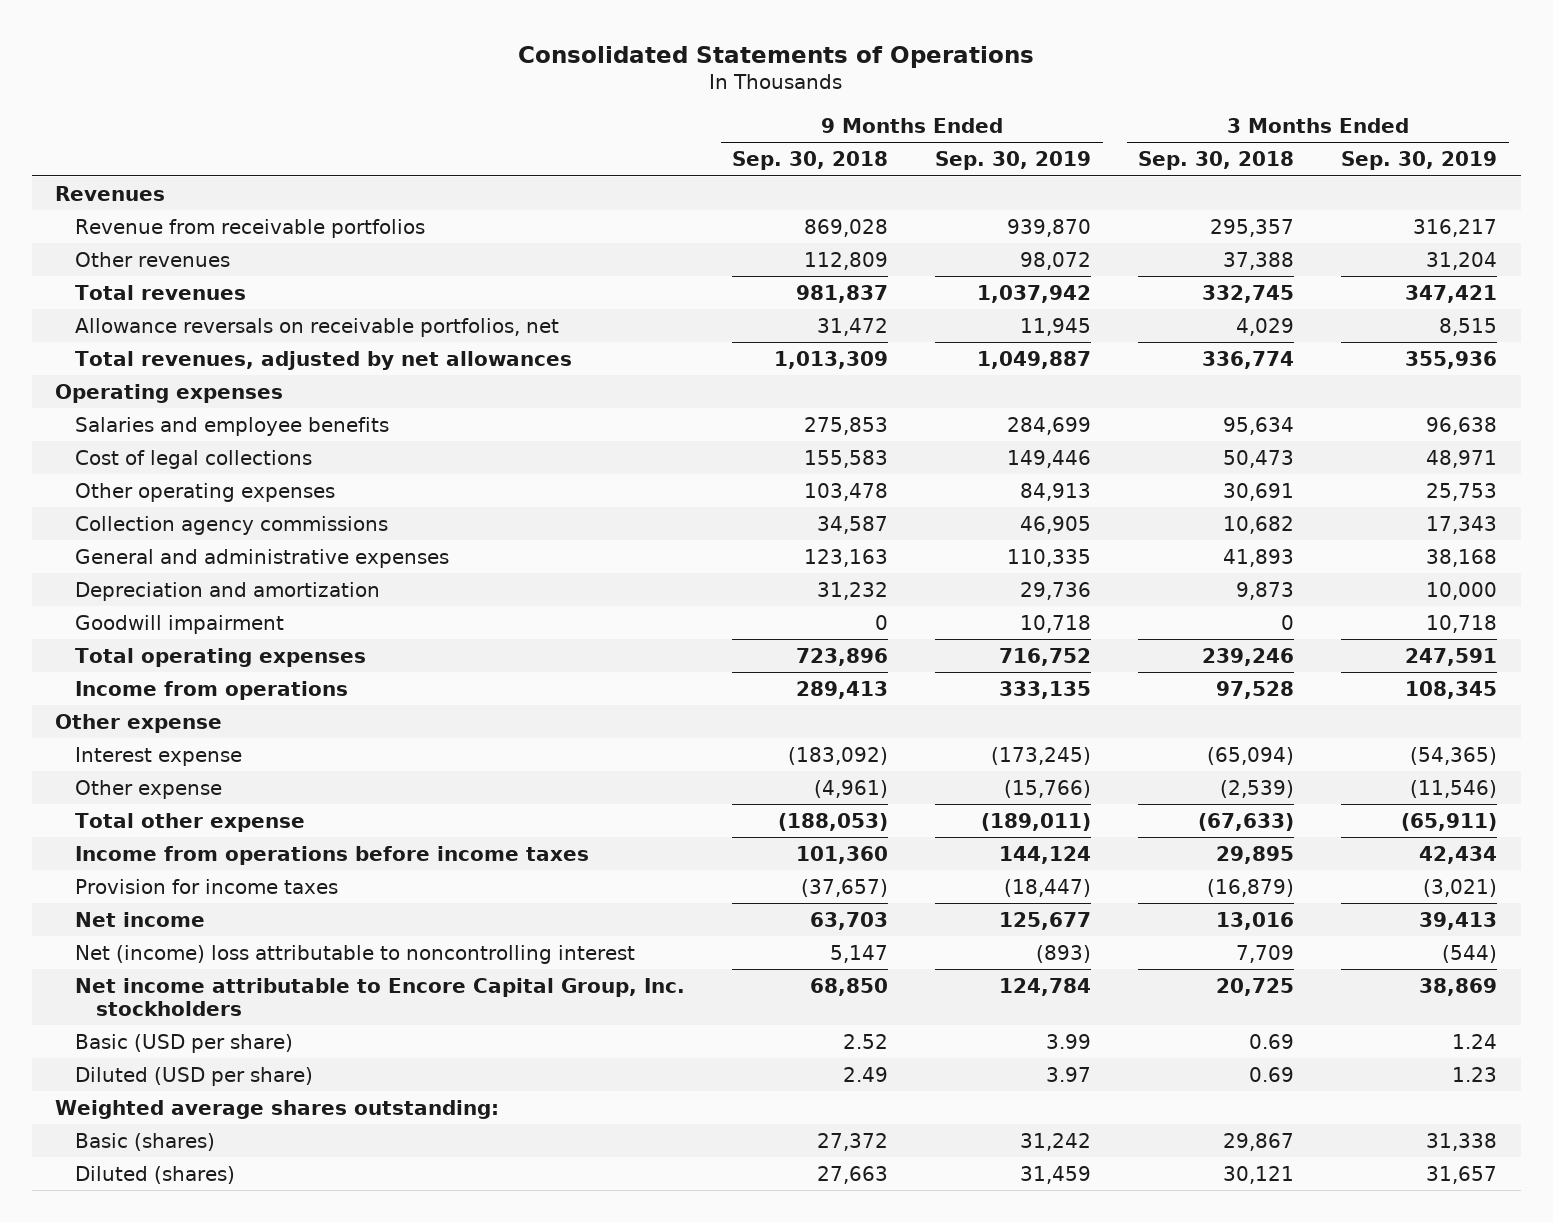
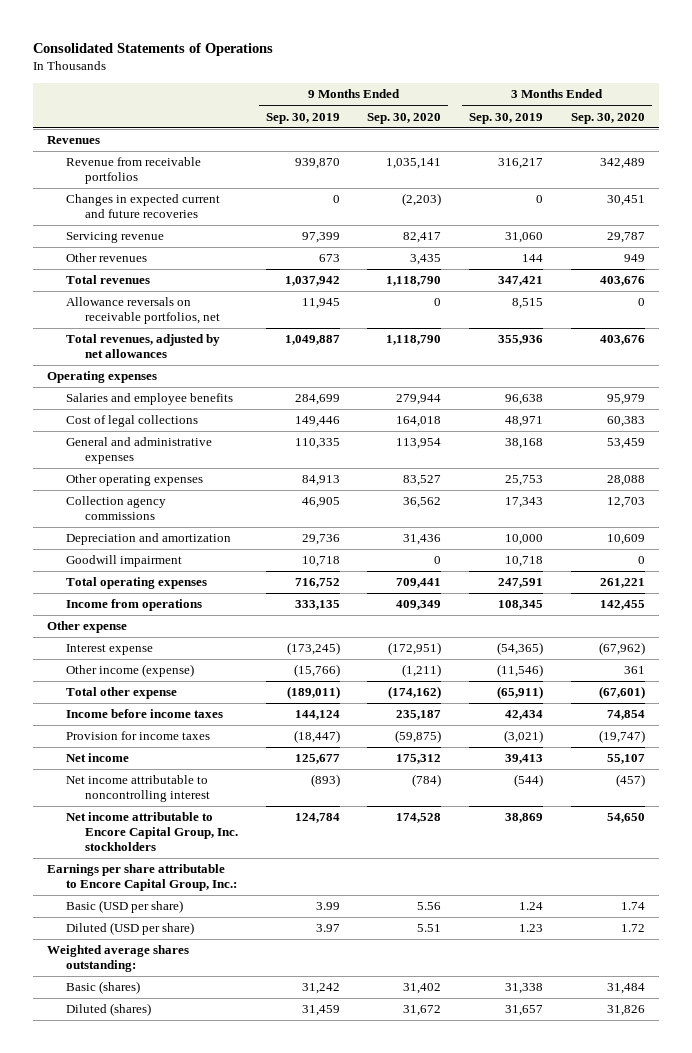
[732,151,889,171] Sep. 30, 2018 -> none
[1138,151,1295,171] Sep. 30, 2018 -> none
none -> [367,112,442,124] Sep. 30, 2020
none -> [570,112,645,124] Sep. 30, 2020
none -> [66,194,221,219] Changes in expected current and future recoveries
none -> [66,232,165,244] Servicing revenue
[1020,251,1092,270] 98,072 -> [318,254,340,263] 673
[1426,251,1498,270] 31,204 -> [522,254,544,263] 144
[75,548,450,568] General and administrative expenses -> [66,437,213,465] General and administrative expenses
[75,779,223,799] Other expense -> [66,664,195,678] Other income (expense)
[75,845,590,865] Income from operations before income taxes -> [66,709,224,719] Income before income taxes
[75,944,636,964] Net (income) loss attributable to noncontrolling interest -> [66,775,210,803] Net income attributable to noncontrolling interest
none -> [47,864,238,892] Earnings per share attributable to Encore Capital Group, Inc.:

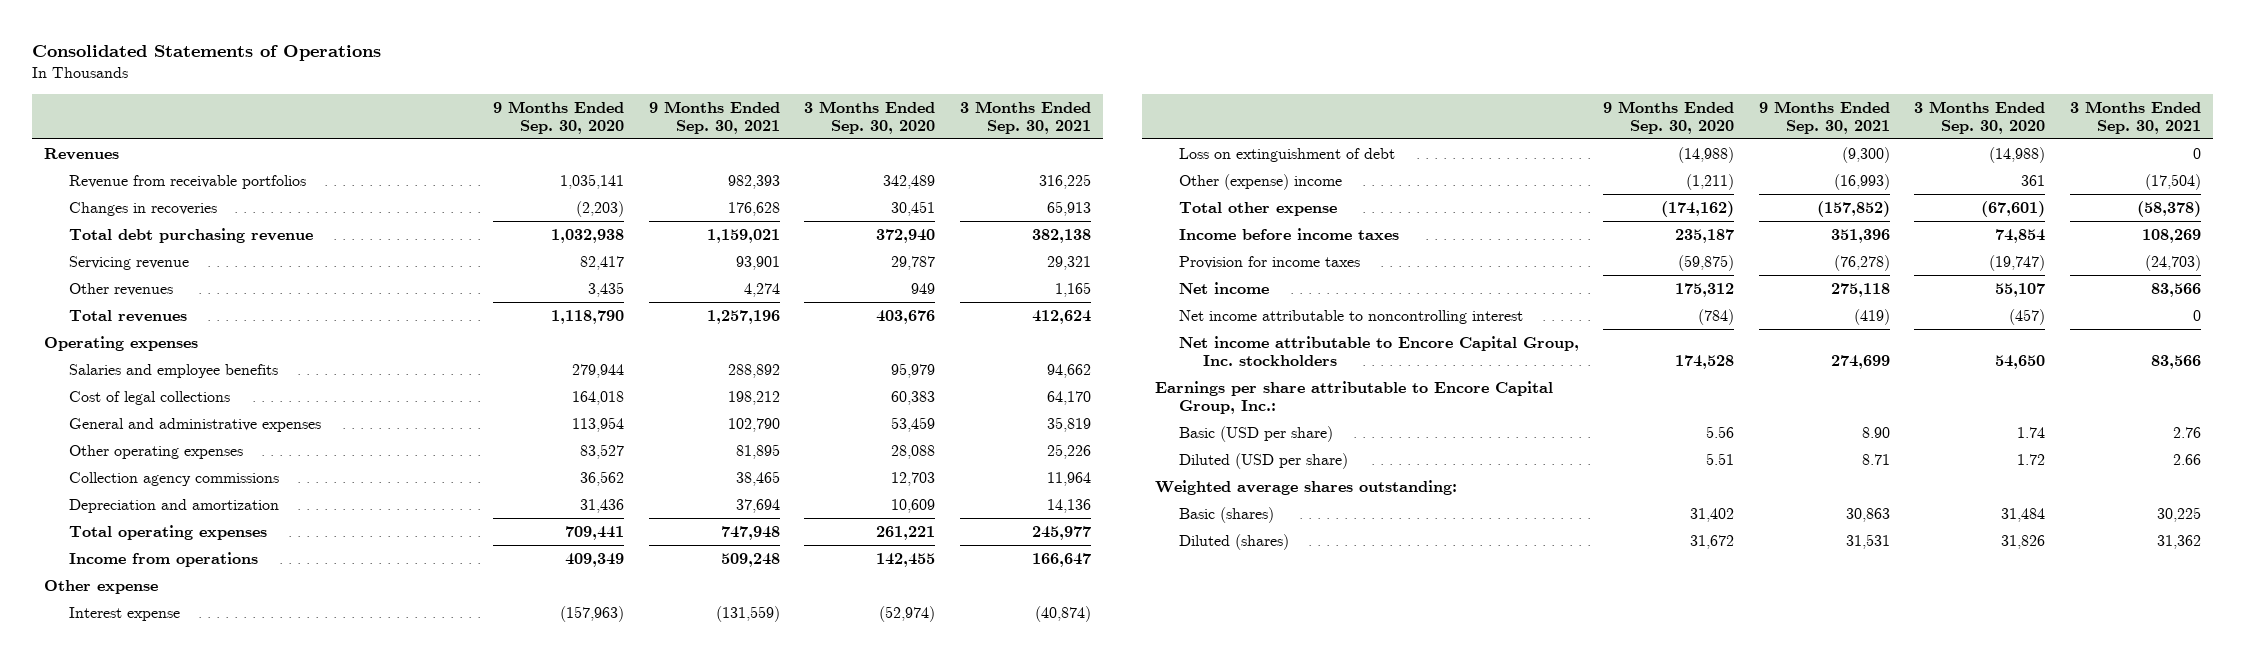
[265,112,340,124] Sep. 30, 2019 -> none
[469,112,544,124] Sep. 30, 2019 -> none
none -> [648,100,780,134] 9 Months Ended Sep. 30, 2021
none -> [959,100,1091,134] 3 Months Ended Sep. 30, 2021
[66,194,221,219] Changes in expected current and future recoveries -> [68,201,217,216] Changes in recoveries
none -> [68,227,313,243] Total debt purchasing revenue
[66,297,220,325] Allowance reversals on receivable portfolios, net -> none
[66,334,221,359] Total revenues, adjusted by net allowances -> none
[66,555,183,568] Goodwill impairment -> none
[388,642,442,656] (172,951) -> [560,605,625,622] (157,963)
[598,642,645,656] (67,962) -> [879,605,936,622] (52,974)
none -> [1178,147,1395,162] Loss on extinguishment of debt
[66,664,195,678] Other income (expense) -> [1178,173,1342,190] Other (expense) income

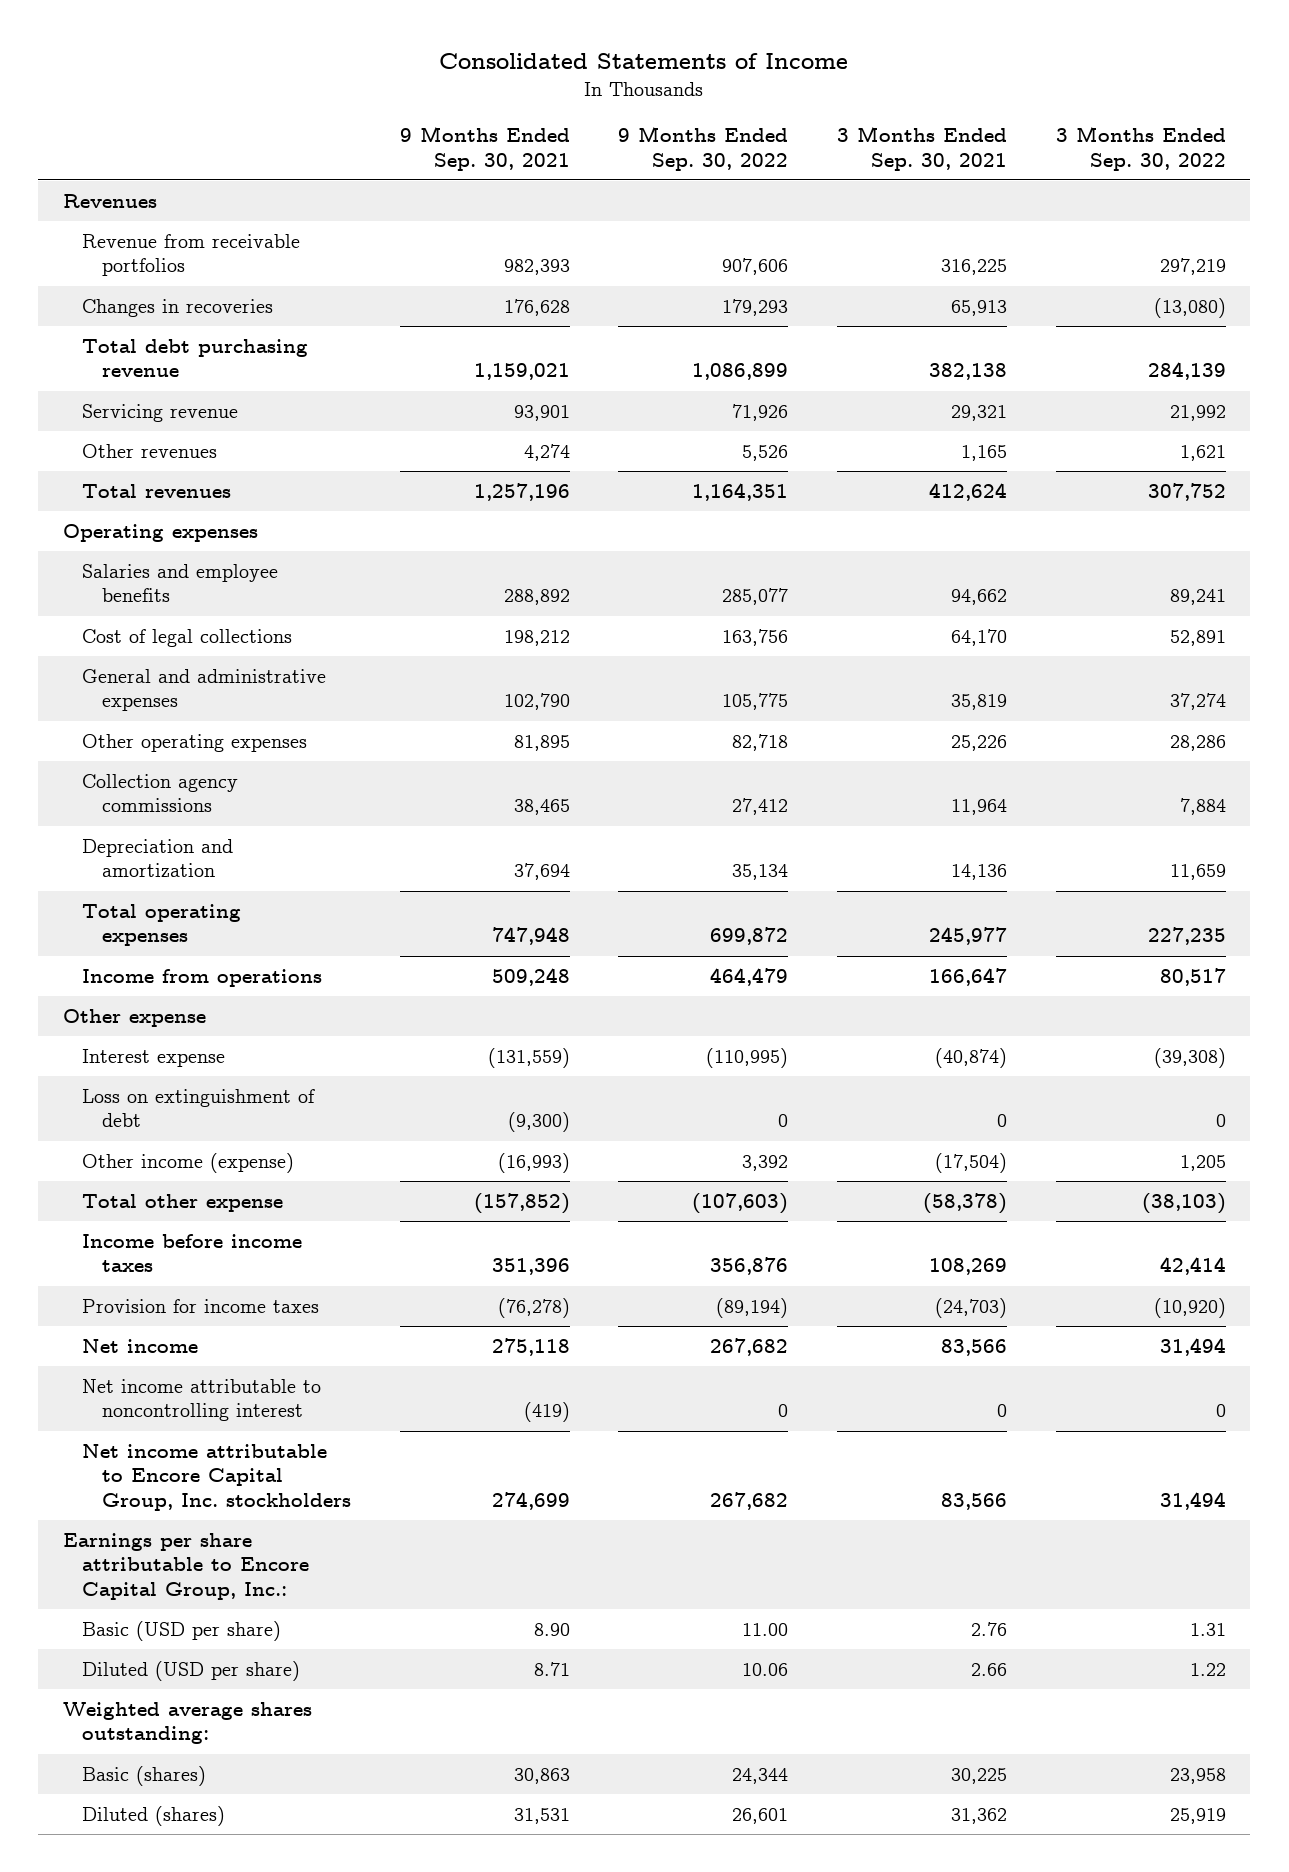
[32,44,382,61] Consolidated Statements of Operations -> [439,52,849,69] Consolidated Statements of Income
[493,100,625,134] 9 Months Ended Sep. 30, 2020 -> none
[804,100,936,134] 3 Months Ended Sep. 30, 2020 -> none
none -> [618,126,789,171] 9 Months Ended Sep. 30, 2022
none -> [1055,126,1226,171] 3 Months Ended Sep. 30, 2022
[1178,173,1342,190] Other (expense) income -> [82,1152,295,1173] Other income (expense)

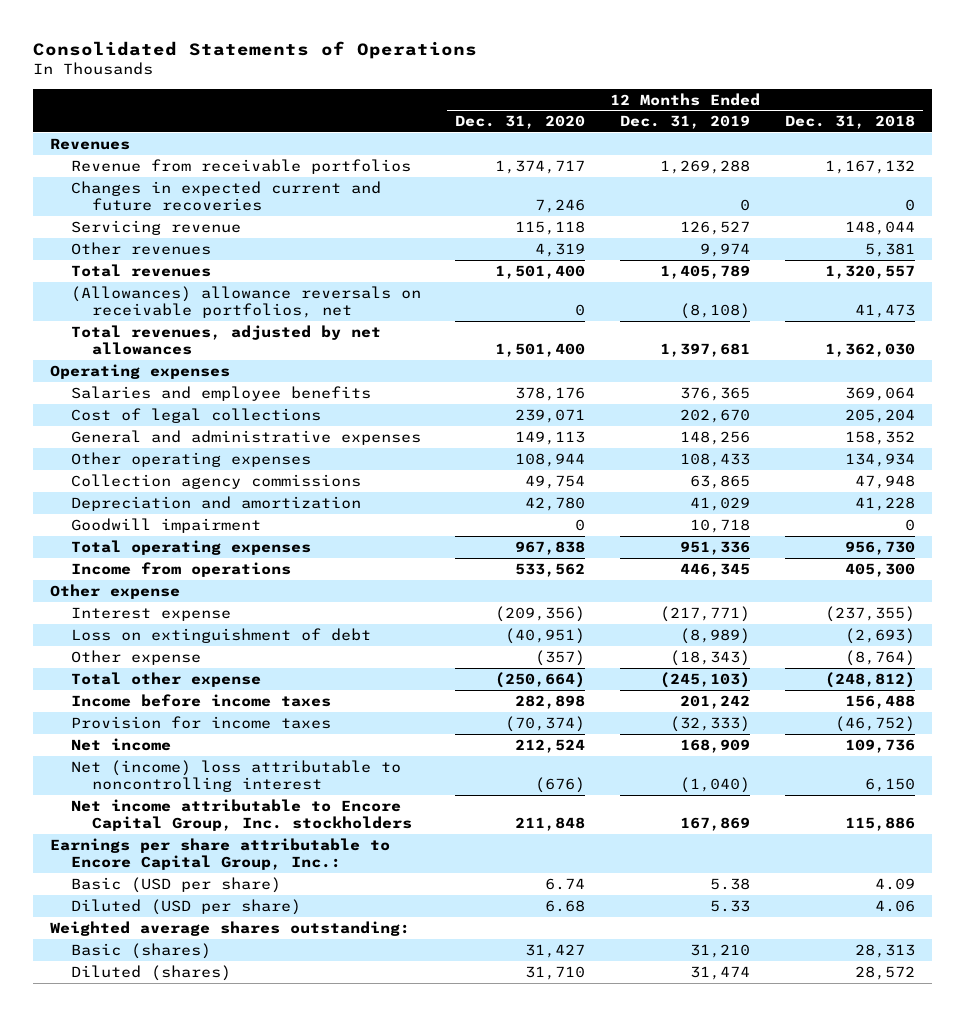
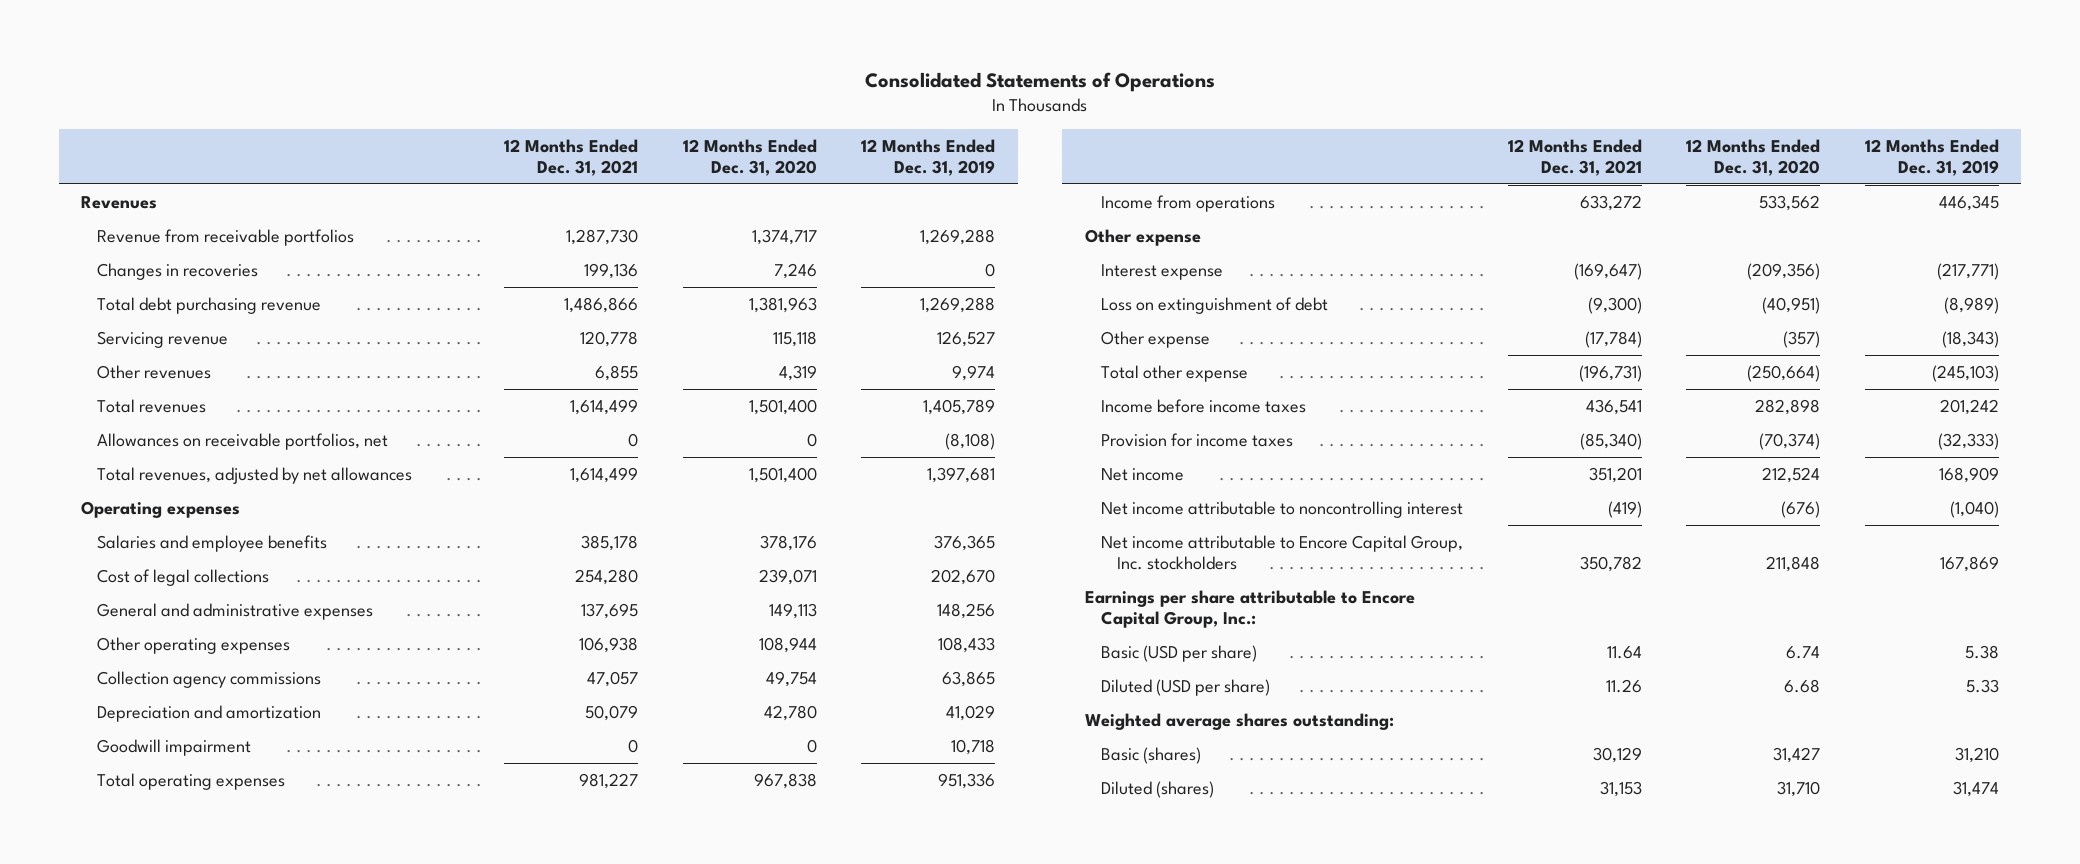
[784,115,915,130] Dec. 31, 2018 -> none
none -> [503,138,638,176] 12 Months Ended Dec. 31, 2021
[70,180,381,211] Changes in expected current and future recoveries -> [97,262,259,280] Changes in recoveries
none -> [97,296,322,314] Total debt purchasing revenue
[70,285,421,318] (Allowances) allowance reversals on receivable portfolios, net -> [97,432,389,450] Allowances on receivable portfolios, net
[70,759,401,792] Net (income) loss attributable to noncontrolling interest -> [1100,500,1463,518] Net income attributable to noncontrolling interest

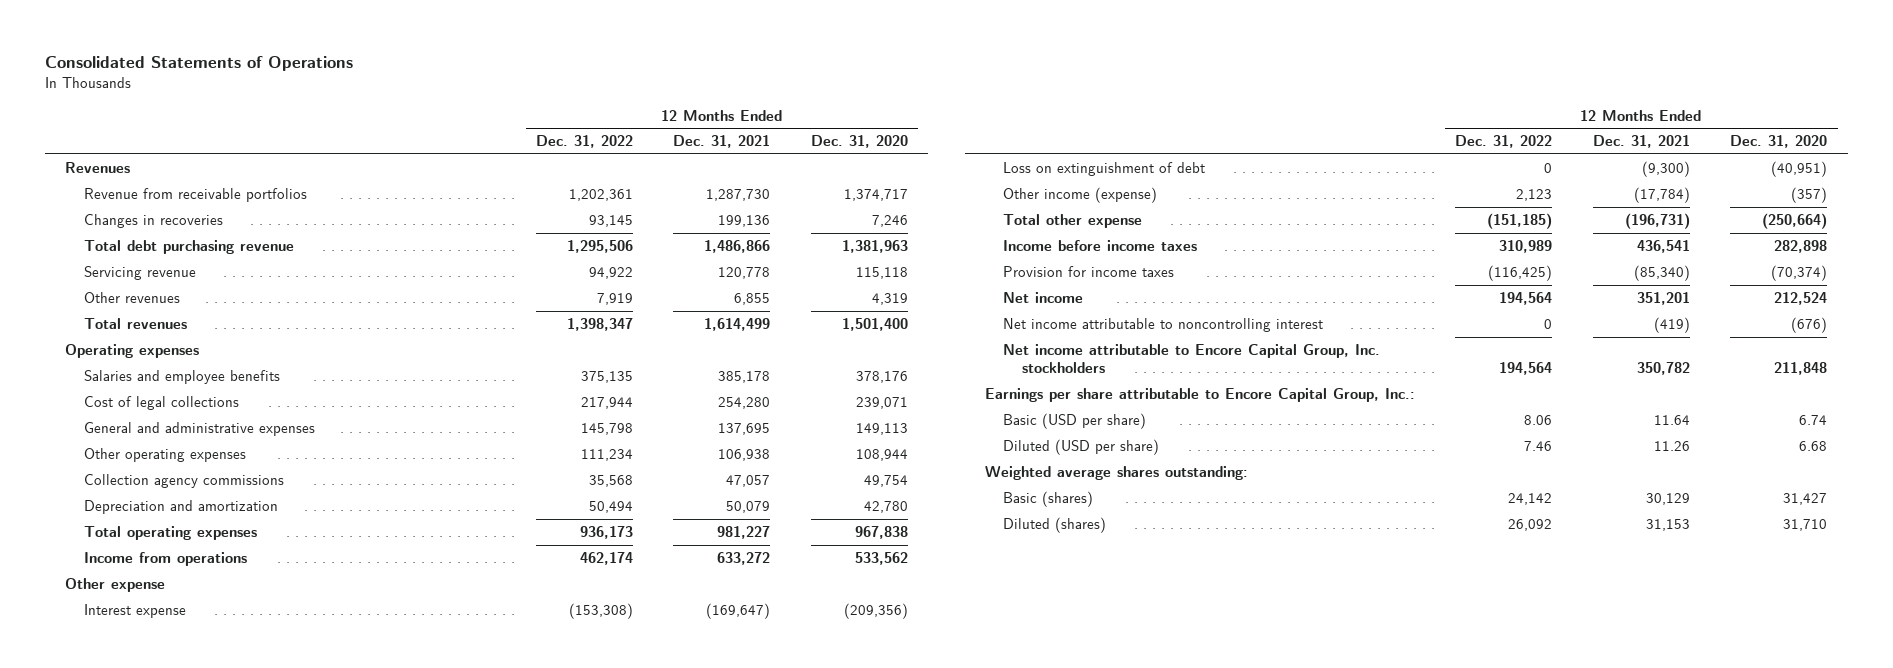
[861,138,996,176] 12 Months Ended Dec. 31, 2019 -> none
none -> [535,135,633,149] Dec. 31, 2022
[97,432,389,450] Allowances on receivable portfolios, net -> none
[97,466,413,484] Total revenues, adjusted by net allowances -> none
[97,738,252,756] Goodwill impairment -> none
[1100,330,1210,348] Other expense -> [1003,186,1158,203] Other income (expense)

